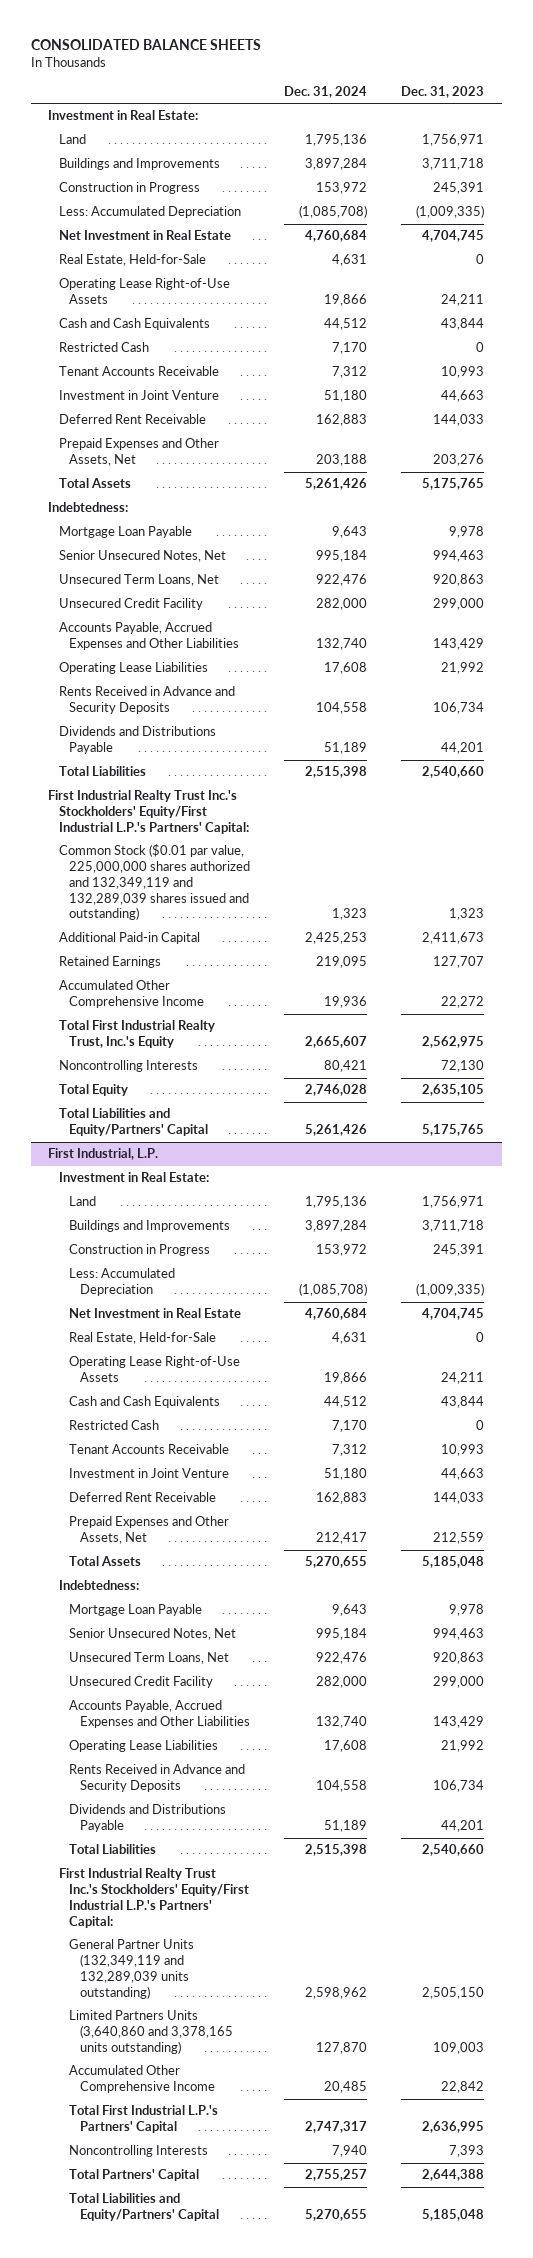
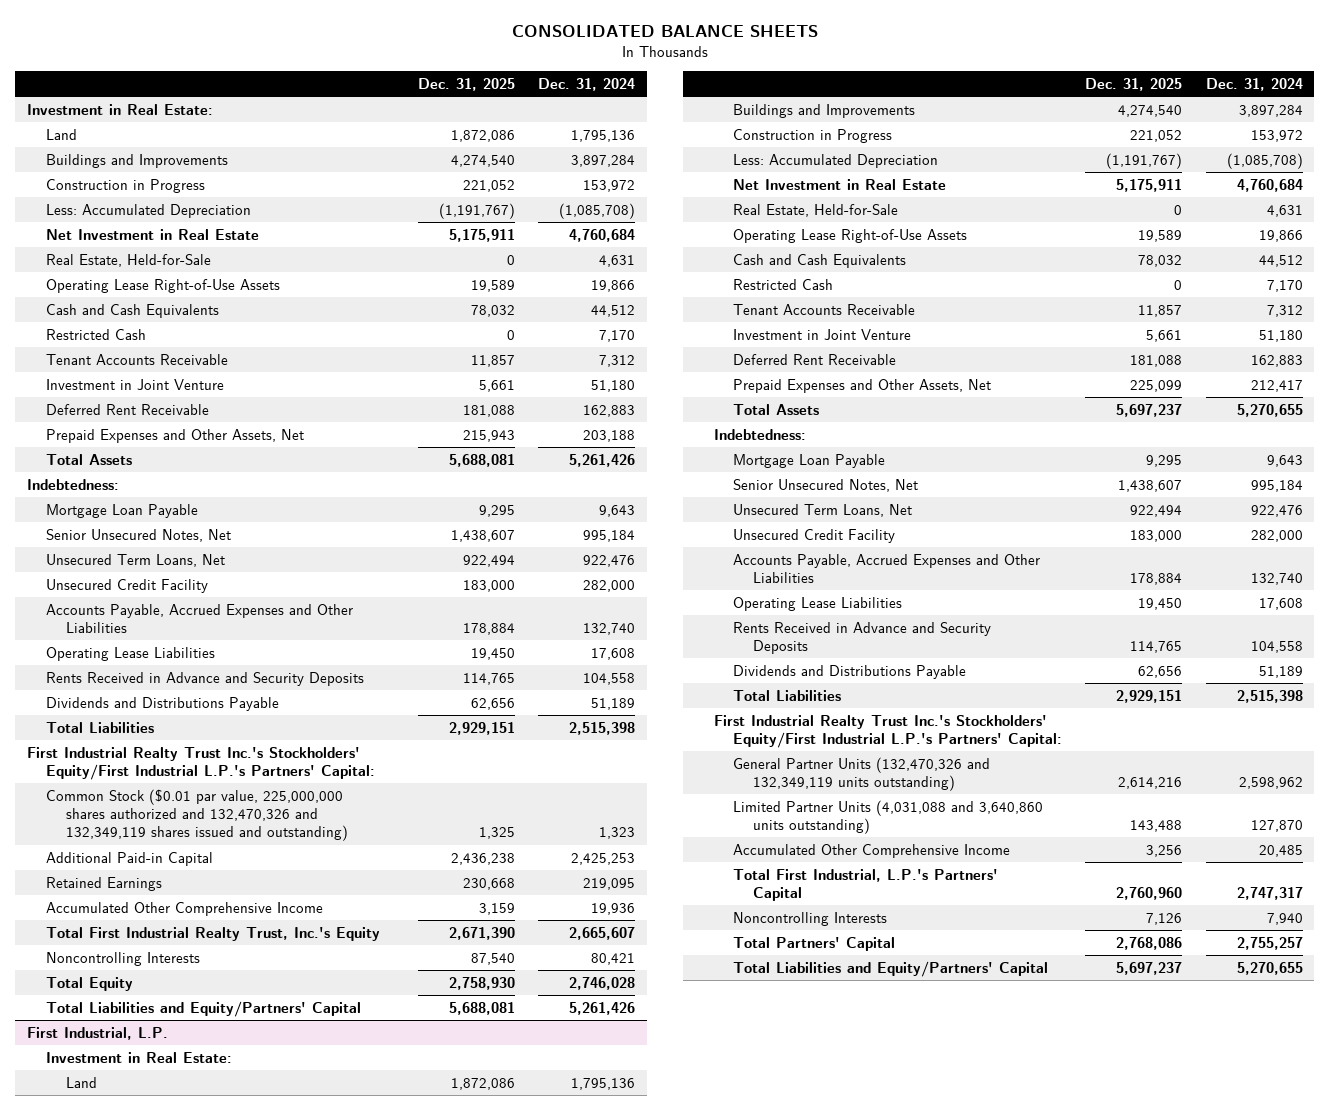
[401,85,485,98] Dec. 31, 2023 -> none
none -> [418,77,516,91] Dec. 31, 2025
[58,844,251,921] Common Stock ($0.01 par value, 225,000,000 shares authorized and 132,349,119 and 132,289,039 shares issued and outstanding) -> [46,788,348,842] Common Stock ($0.01 par value, 225,000,000 shares authorized and 132,470,326 and 132,349,119 shares issued and outstanding)
[69,1939,195,1999] General Partner Units (132,349,119 and 132,289,039 units outstanding) -> [733,756,991,791] General Partner Units (132,470,326 and 132,349,119 units outstanding)
[69,2010,233,2054] Limited Partners Units (3,640,860 and 3,378,165 units outstanding) -> [733,799,1044,834] Limited Partner Units (4,031,088 and 3,640,860 units outstanding)
[69,2105,219,2134] Total First Industrial L.P.'s Partners' Capital -> [733,868,999,901] Total First Industrial, L.P.'s Partners' Capital

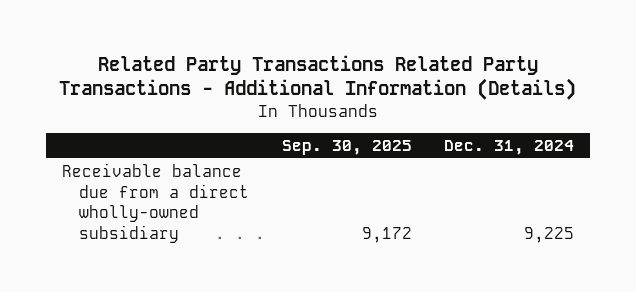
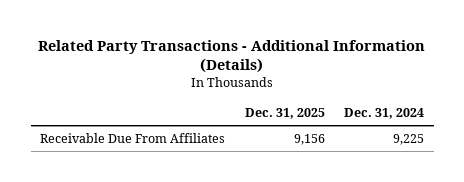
[59,54,577,101] Related Party Transactions Related Party Transactions - Additional Information (Details) -> [38,39,426,74] Related Party Transactions - Additional Information (Details)
[281,140,412,156] Sep. 30, 2025 -> none
none -> [244,108,325,120] Dec. 31, 2025
[62,163,250,243] Receivable balance due from a direct wholly-owned subsidiary -> [40,133,226,144] Receivable Due From Affiliates

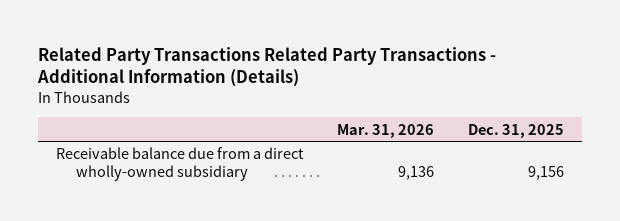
[38,39,426,74] Related Party Transactions - Additional Information (Details) -> [37,46,497,88] Related Party Transactions Related Party Transactions - Additional Information (Details)
[343,108,424,120] Dec. 31, 2024 -> none
none -> [337,123,435,138] Mar. 31, 2026
[40,133,226,144] Receivable Due From Affiliates -> [55,147,304,181] Receivable balance due from a direct wholly-owned subsidiary

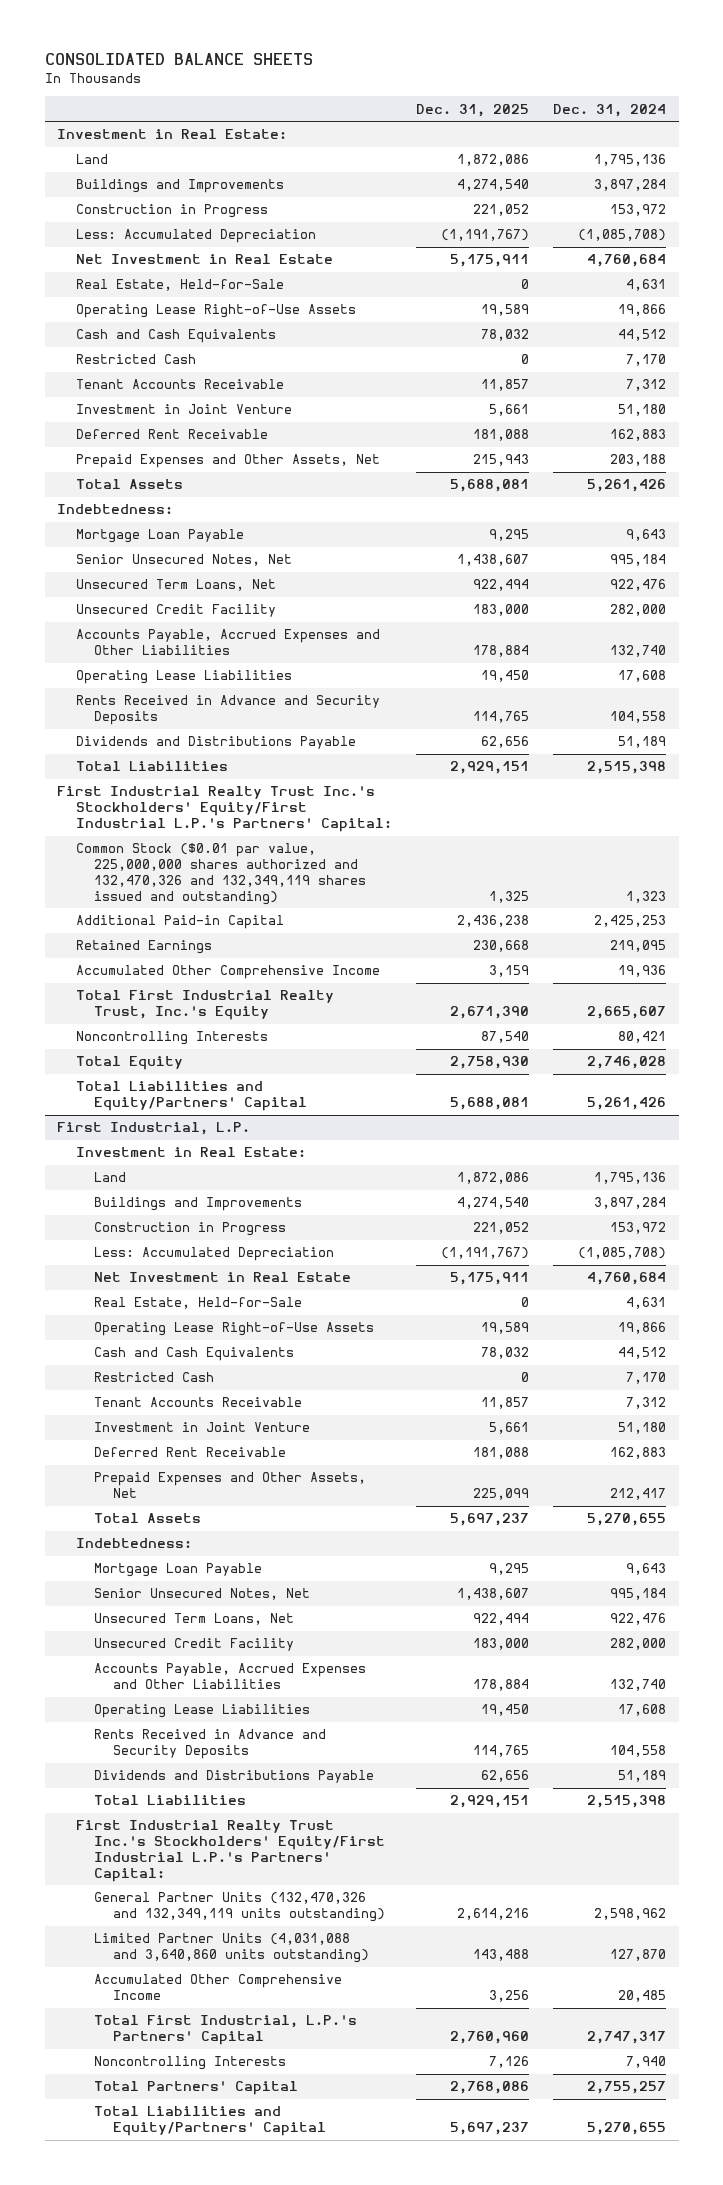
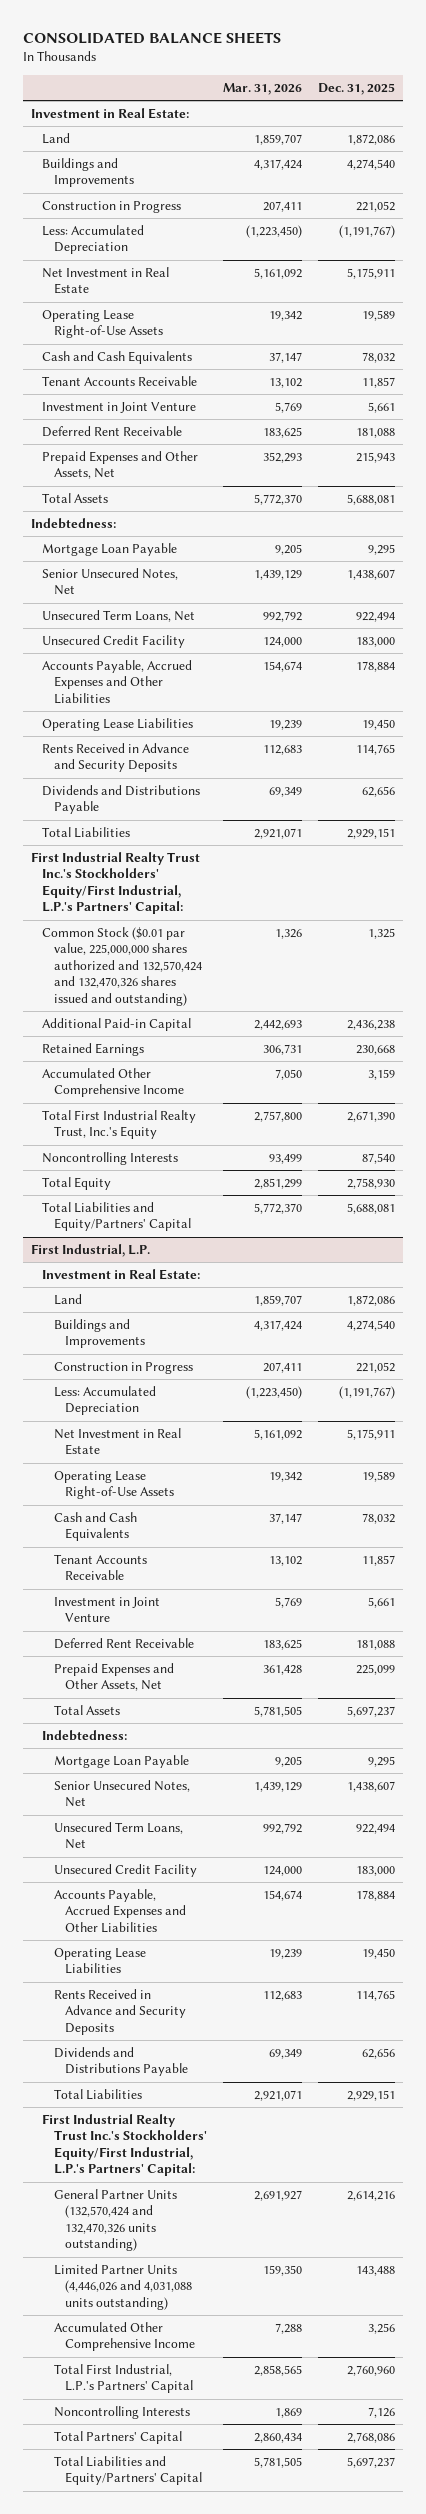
[553,103,667,117] Dec. 31, 2024 -> none
none -> [222,82,302,95] Mar. 31, 2026
[75,279,284,292] Real Estate, Held-for-Sale -> none
[75,354,196,365] Restricted Cash -> none
[57,786,392,833] First Industrial Realty Trust Inc.'s Stockholders' Equity/First Industrial L.P.'s Partners' Capital: -> [30,852,200,915] First Industrial Realty Trust Inc.'s Stockholders' Equity/First Industrial, L.P.'s Partners' Capital:
[75,843,367,905] Common Stock ($0.01 par value, 225,000,000 shares authorized and 132,470,326 and 132,349,119 shares issued and outstanding) -> [42,927,202,1006] Common Stock ($0.01 par value, 225,000,000 shares authorized and 132,570,424 and 132,470,326 shares issued and outstanding)
[94,1297,303,1310] Real Estate, Held-for-Sale -> none
[94,1372,215,1383] Restricted Cash -> none
[75,1820,386,1882] First Industrial Realty Trust Inc.'s Stockholders' Equity/First Industrial L.P.'s Partners' Capital: -> [42,2114,207,2177] First Industrial Realty Trust Inc.'s Stockholders' Equity/First Industrial, L.P.'s Partners' Capital:
[94,1892,386,1923] General Partner Units (132,470,326 and 132,349,119 units outstanding) -> [53,2189,177,2252] General Partner Units (132,570,424 and 132,470,326 units outstanding)
[94,1933,370,1964] Limited Partner Units (4,031,088 and 3,640,860 units outstanding) -> [53,2264,192,2310] Limited Partner Units (4,446,026 and 4,031,088 units outstanding)

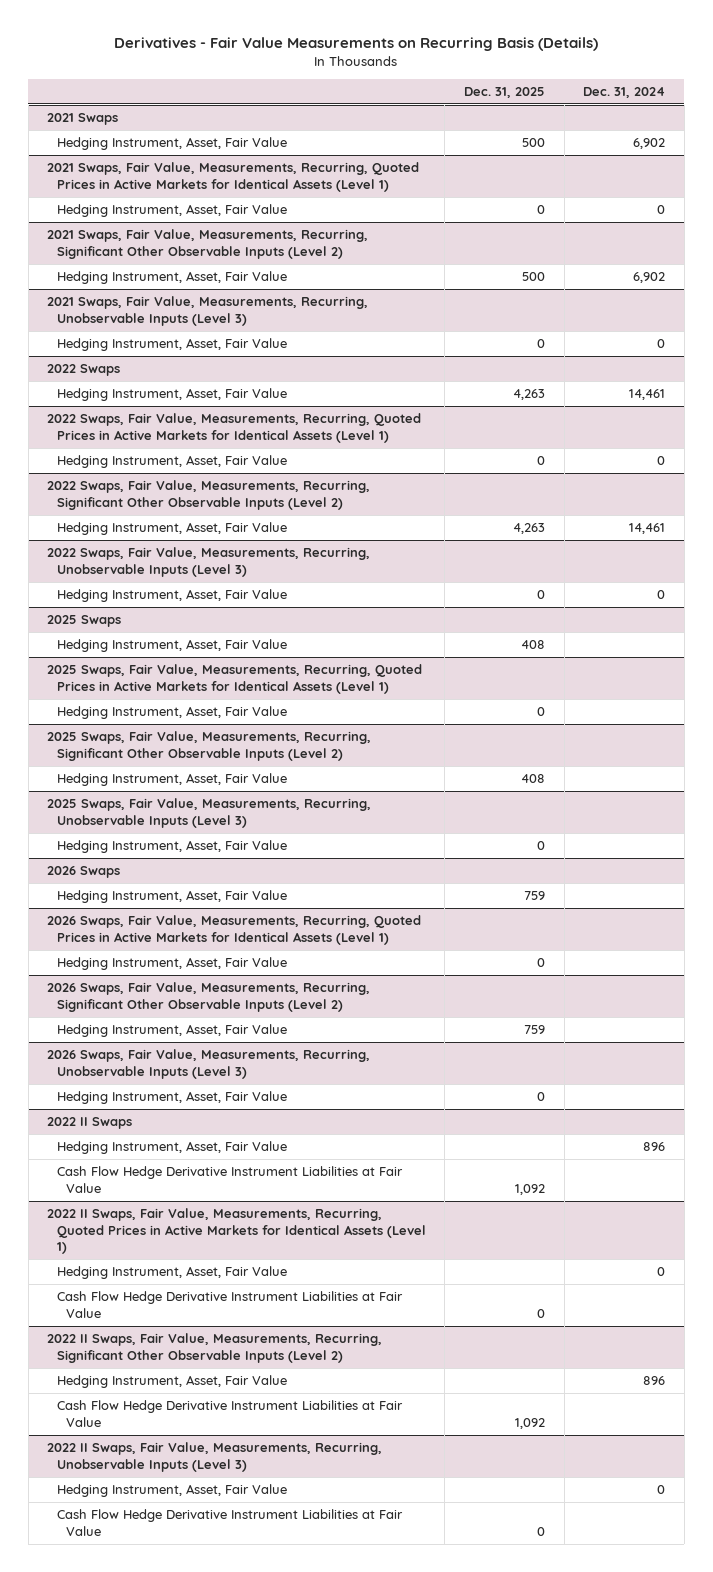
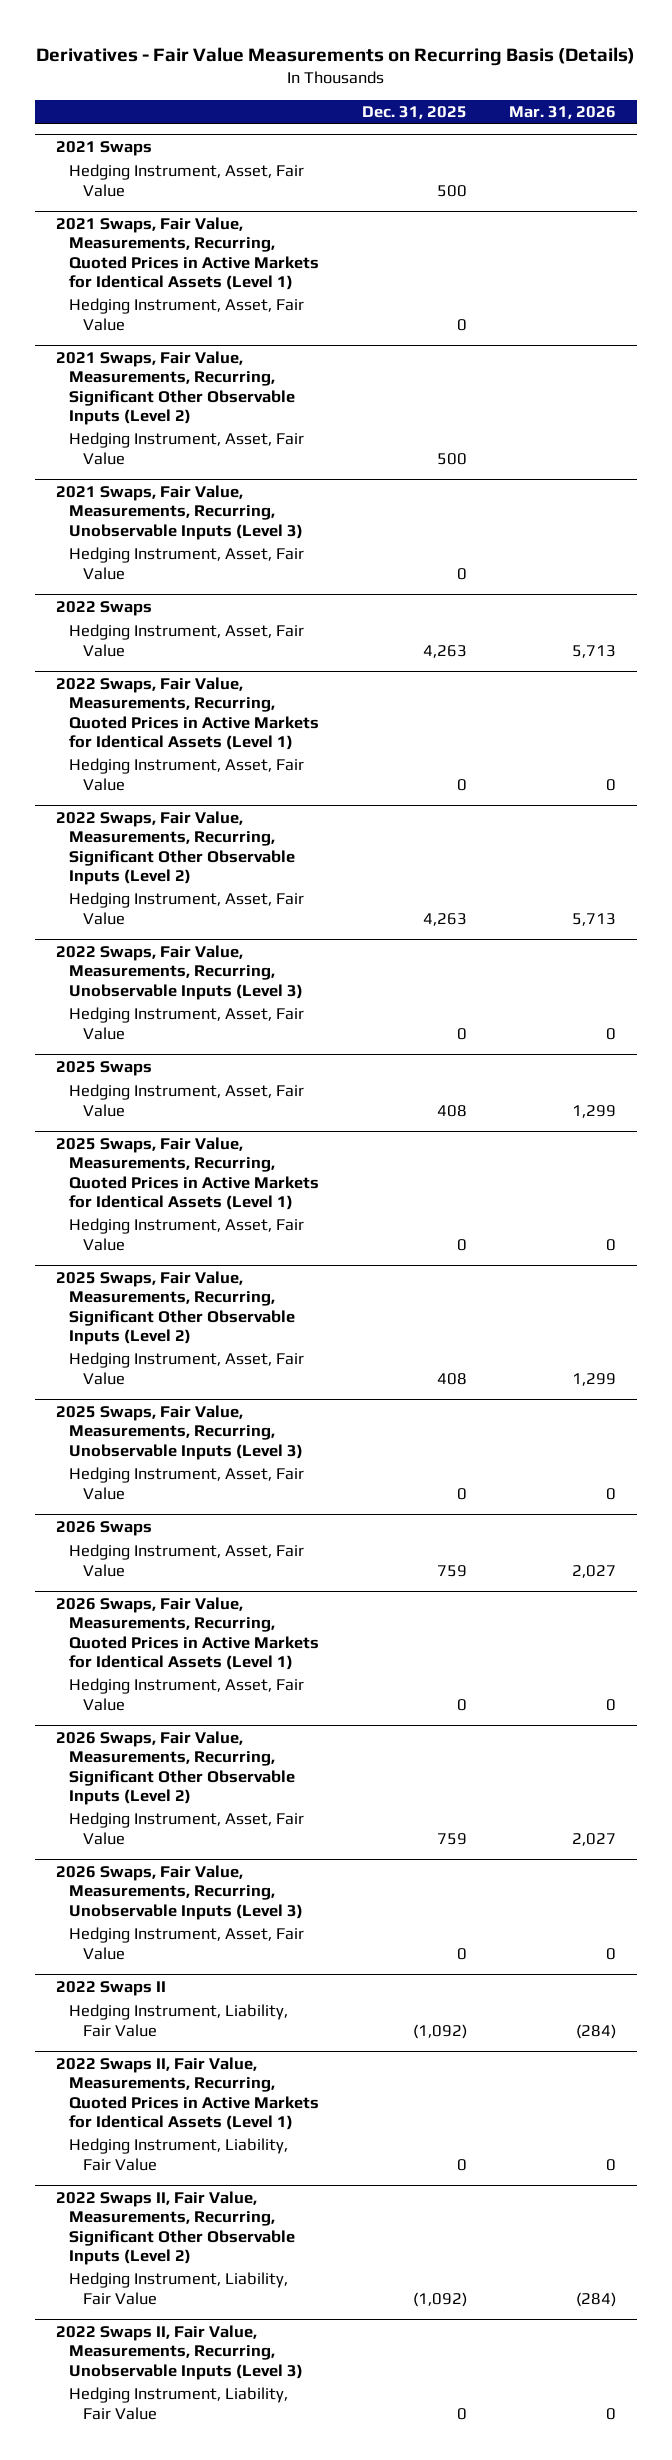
[583,86,666,98] Dec. 31, 2024 -> none
none -> [508,106,616,120] Mar. 31, 2026
[56,1141,287,1155] Hedging Instrument, Asset, Fair Value -> none
[56,1266,287,1280] Hedging Instrument, Asset, Fair Value -> none
[56,1375,287,1389] Hedging Instrument, Asset, Fair Value -> none
[56,1484,287,1498] Hedging Instrument, Asset, Fair Value -> none
[47,1117,133,1130] 2022 II Swaps -> [55,1981,166,1997] 2022 Swaps II
[56,1166,403,1193] Cash Flow Hedge Derivative Instrument Liabilities at Fair Value -> [69,2004,289,2037] Hedging Instrument, Liability, Fair Value
[514,1183,545,1195] 1,092 -> [412,2023,467,2039] (1,092)
[47,1208,426,1255] 2022 II Swaps, Fair Value, Measurements, Recurring, Quoted Prices in Active Markets for Identical Assets (Level 1) -> [55,2057,320,2130] 2022 Swaps II, Fair Value, Measurements, Recurring, Quoted Prices in Active Markets for Identical Assets (Level 1)
[56,1291,403,1318] Cash Flow Hedge Derivative Instrument Liabilities at Fair Value -> [69,2138,289,2171] Hedging Instrument, Liability, Fair Value
[47,1333,383,1363] 2022 II Swaps, Fair Value, Measurements, Recurring, Significant Other Observable Inputs (Level 2) -> [55,2191,296,2265] 2022 Swaps II, Fair Value, Measurements, Recurring, Significant Other Observable Inputs (Level 2)
[56,1400,403,1427] Cash Flow Hedge Derivative Instrument Liabilities at Fair Value -> [69,2272,289,2305] Hedging Instrument, Liability, Fair Value
[514,1417,545,1429] 1,092 -> [412,2291,467,2307] (1,092)
[47,1442,383,1472] 2022 II Swaps, Fair Value, Measurements, Recurring, Unobservable Inputs (Level 3) -> [55,2325,304,2380] 2022 Swaps II, Fair Value, Measurements, Recurring, Unobservable Inputs (Level 3)
[56,1509,403,1536] Cash Flow Hedge Derivative Instrument Liabilities at Fair Value -> [69,2387,289,2420] Hedging Instrument, Liability, Fair Value

